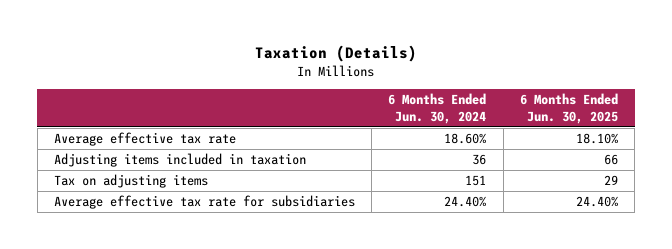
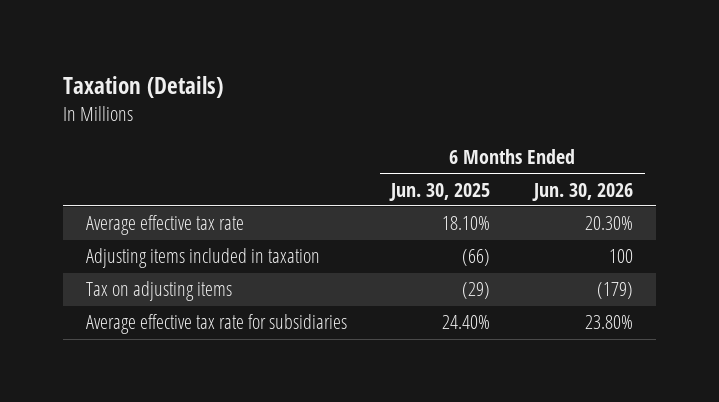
[388,93,487,124] 6 Months Ended Jun. 30, 2024 -> none
none -> [532,182,634,201] Jun. 30, 2026
[603,154,618,166] 66 -> [462,249,491,267] (66)
[603,175,618,186] 29 -> [462,282,491,300] (29)

